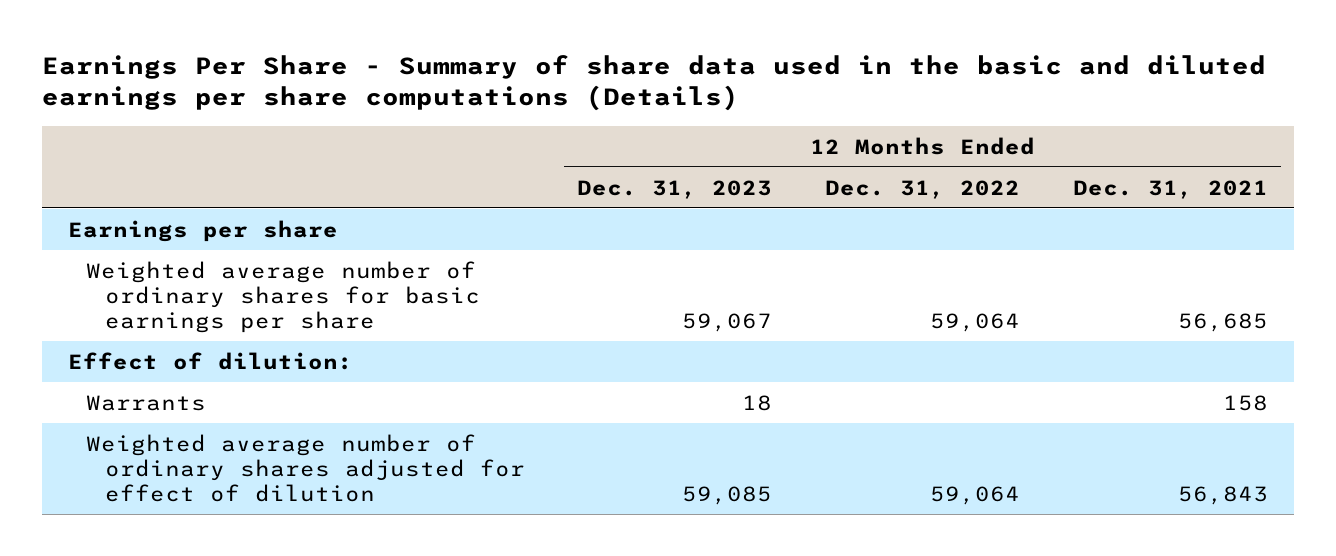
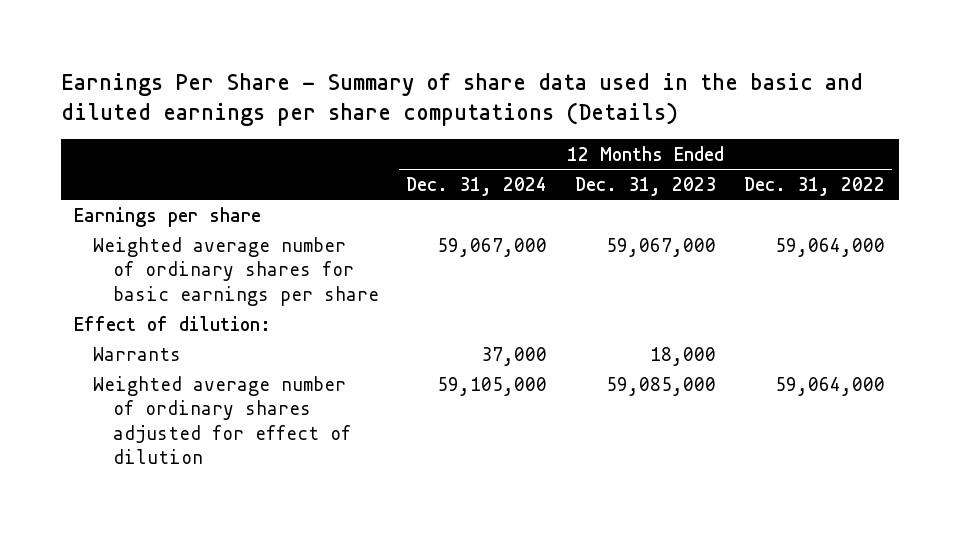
[1072,179,1268,199] Dec. 31, 2021 -> none
none -> [406,177,548,197] Dec. 31, 2024
[682,313,773,333] 59,067 -> [606,237,717,257] 59,067,000
[930,313,1021,333] 59,064 -> [774,237,885,257] 59,064,000
[742,394,773,411] 18 -> [650,346,717,366] 18,000
[682,486,773,506] 59,085 -> [606,376,717,396] 59,085,000
[930,486,1021,506] 59,064 -> [774,376,885,396] 59,064,000

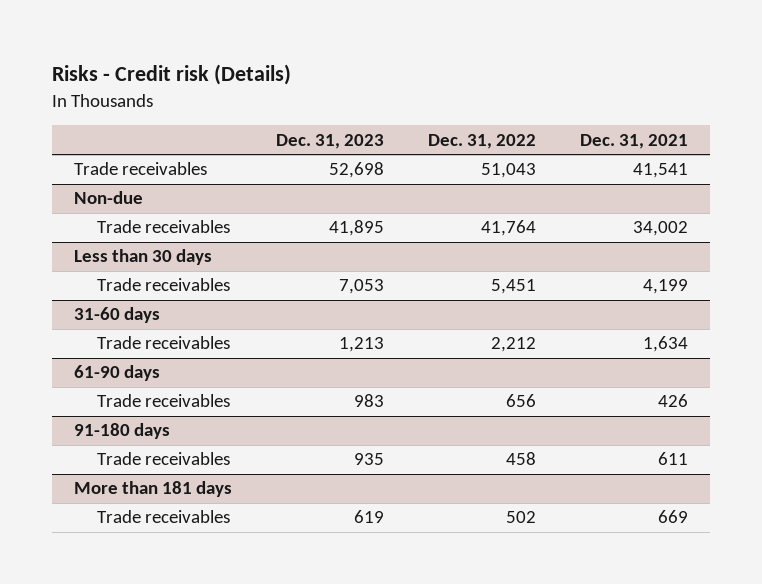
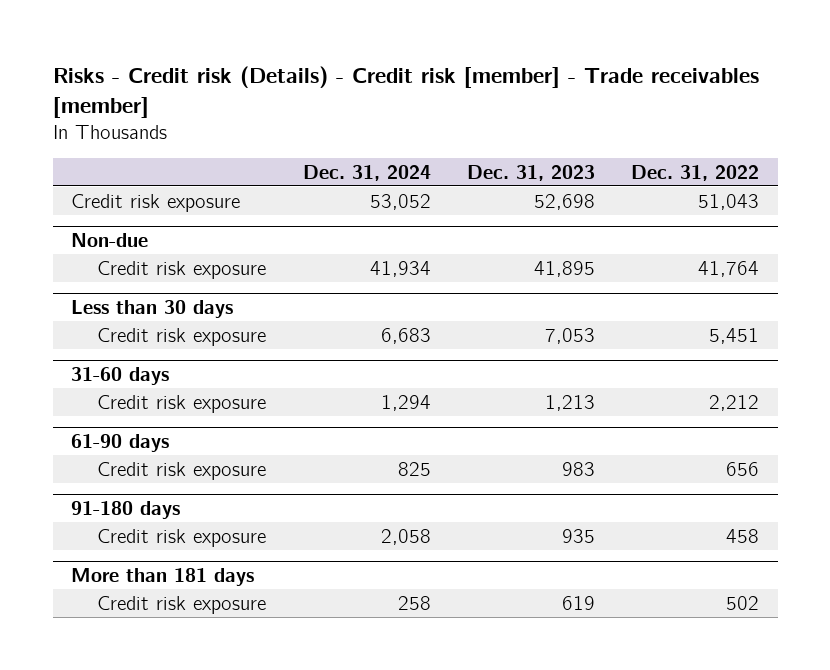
[52,64,292,86] Risks - Credit risk (Details) -> [52,65,759,118] Risks - Credit risk (Details) - Credit risk [member] - Trade receivables [member]
[579,133,688,149] Dec. 31, 2021 -> none
none -> [302,164,431,181] Dec. 31, 2024
[74,162,208,176] Trade receivables -> [70,193,240,212] Credit risk exposure
[97,220,231,234] Trade receivables -> [97,260,267,279] Credit risk exposure
[97,278,231,292] Trade receivables -> [97,327,267,346] Credit risk exposure
[97,336,231,350] Trade receivables -> [97,394,267,413] Credit risk exposure
[97,394,231,408] Trade receivables -> [97,461,267,480] Credit risk exposure
[97,452,231,466] Trade receivables -> [97,528,267,547] Credit risk exposure
[97,510,231,524] Trade receivables -> [97,595,267,614] Credit risk exposure

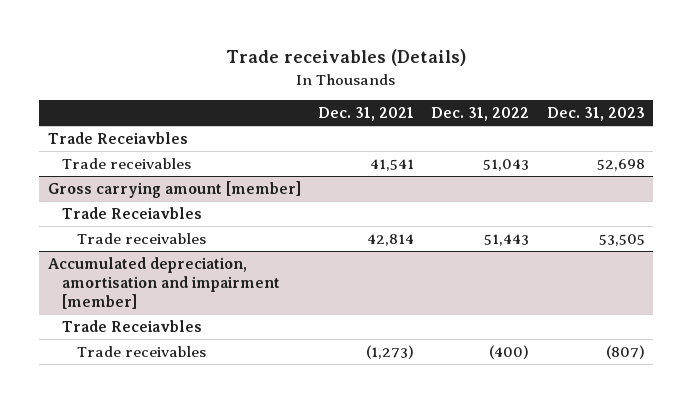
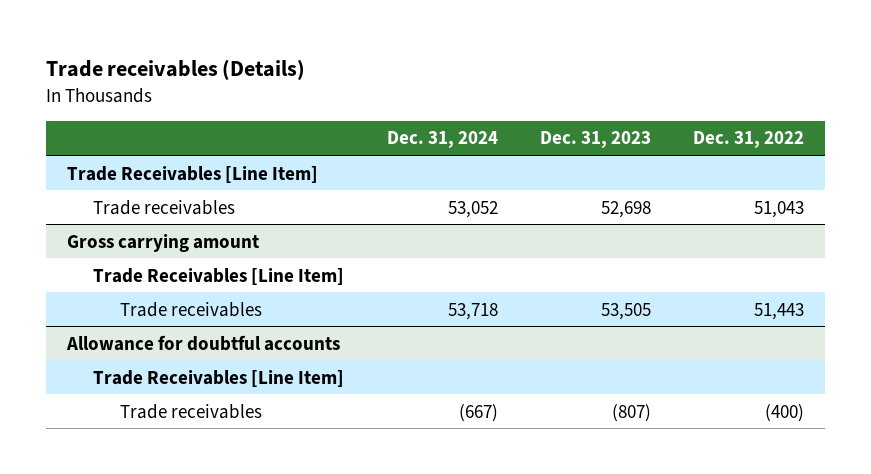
[317,107,414,122] Dec. 31, 2021 -> none
none -> [386,131,498,149] Dec. 31, 2024
[47,131,188,144] Trade Receiavbles -> none
none -> [66,165,318,183] Trade Receivables [Line Item]
[62,206,203,219] Trade Receiavbles -> none
[47,180,301,198] Gross carrying amount [member] -> [66,233,259,252] Gross carrying amount
none -> [93,267,345,285] Trade Receivables [Line Item]
[62,319,203,332] Trade Receiavbles -> none
[47,256,281,310] Accumulated depreciation, amortisation and impairment [member] -> [65,334,340,351] Allowance for doubtful accounts
none -> [93,369,345,387] Trade Receivables [Line Item]

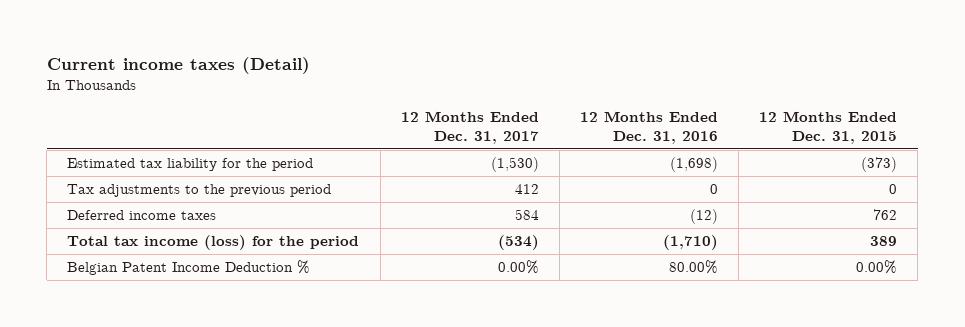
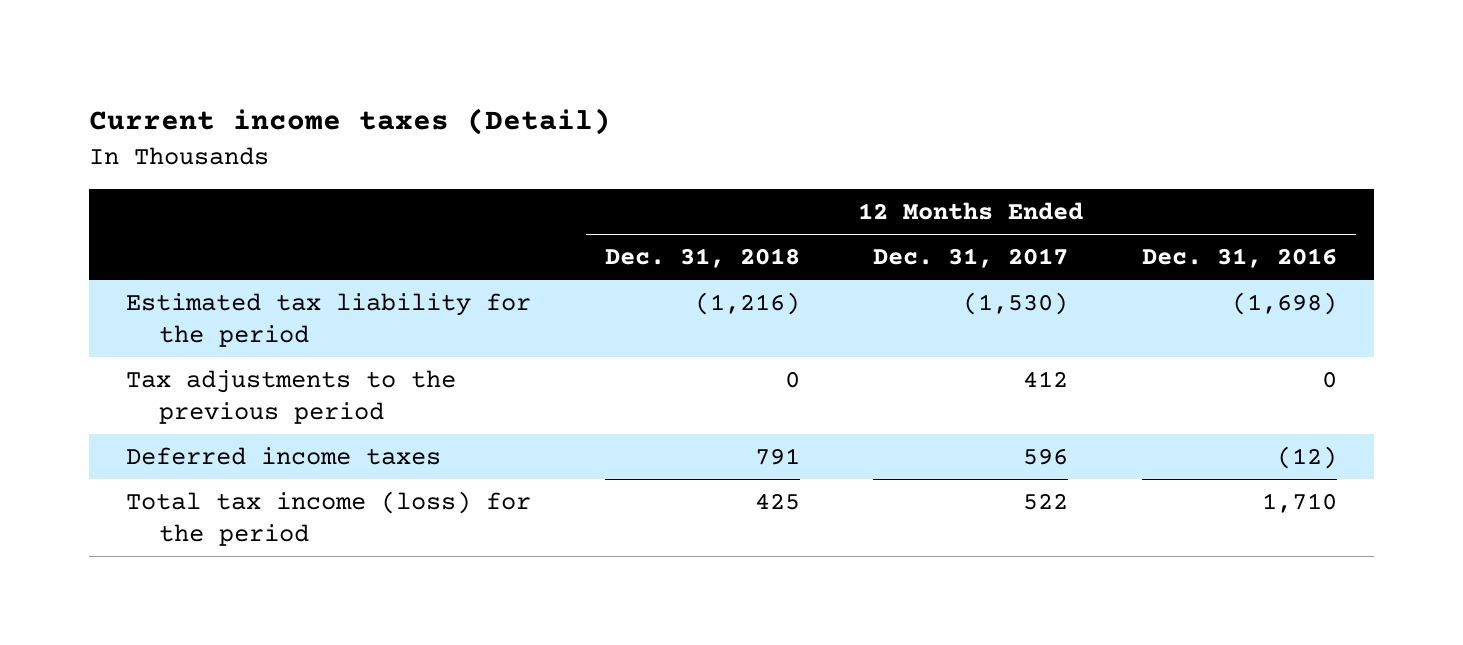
[759,111,898,144] 12 Months Ended Dec. 31, 2015 -> none
none -> [604,248,800,269] Dec. 31, 2018
[67,260,311,276] Belgian Patent Income Deduction % -> none
[514,209,539,221] 584 -> [1023,448,1069,466] 596
[497,235,539,251] (534) -> [1023,493,1069,511] 522
[663,235,719,251] (1,710) -> [1262,493,1338,514] 1,710

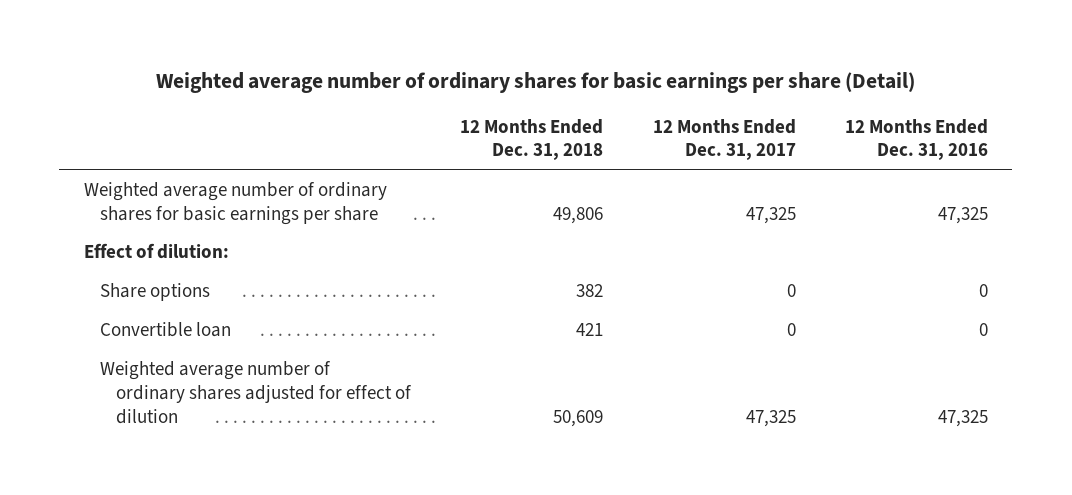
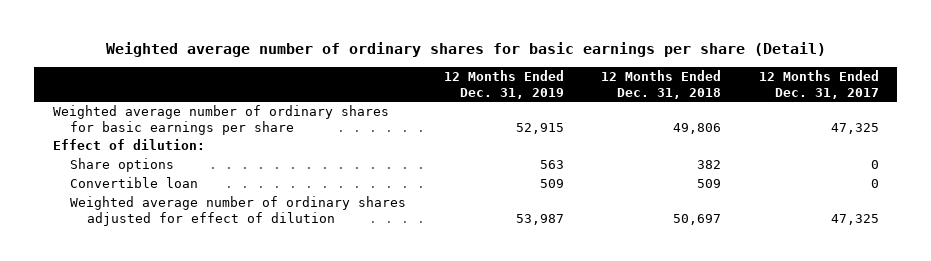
[844,118,988,161] 12 Months Ended Dec. 31, 2016 -> none
none -> [443,70,564,99] 12 Months Ended Dec. 31, 2019
[576,323,604,337] 421 -> [697,179,722,189] 509
[553,409,604,427] 50,609 -> [673,213,722,225] 50,697

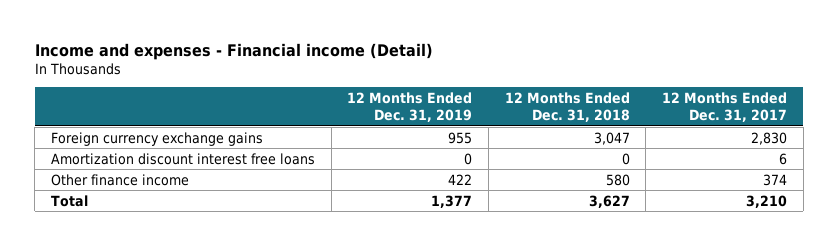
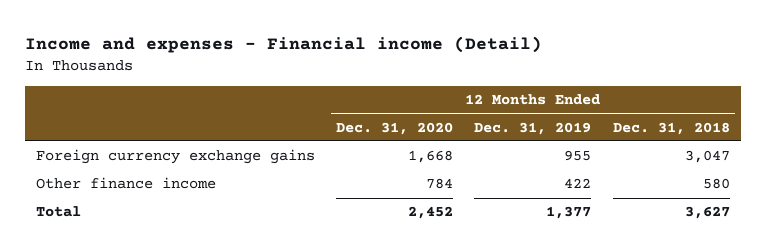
[662,91,788,122] 12 Months Ended Dec. 31, 2017 -> none
none -> [336,121,454,135] Dec. 31, 2020
[51,152,316,165] Amortization discount interest free loans -> none

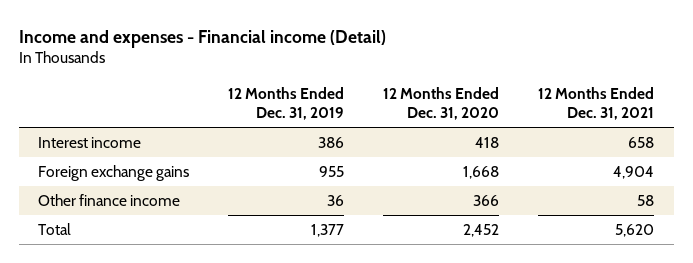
[612,121,730,135] Dec. 31, 2018 -> none
none -> [538,86,655,121] 12 Months Ended Dec. 31, 2021
none -> [38,137,142,149] Interest income
[35,149,315,165] Foreign currency exchange gains -> [38,165,190,182] Foreign exchange gains
[426,178,454,190] 784 -> [473,195,500,207] 366
[564,178,592,189] 422 -> [327,195,345,207] 36

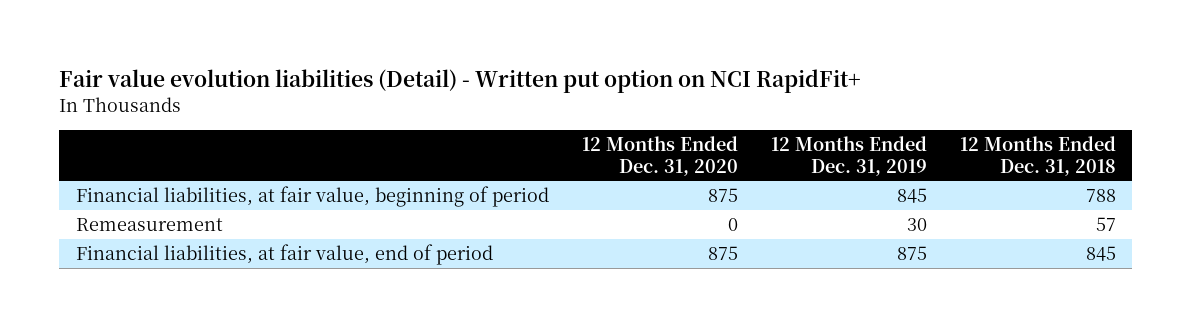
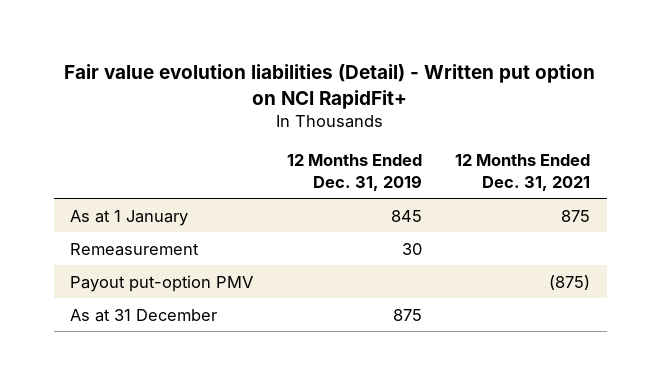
[581,135,738,176] 12 Months Ended Dec. 31, 2020 -> none
[959,135,1116,176] 12 Months Ended Dec. 31, 2018 -> none
none -> [455,154,591,191] 12 Months Ended Dec. 31, 2021
[75,185,549,207] Financial liabilities, at fair value, beginning of period -> [70,209,189,226] As at 1 January
none -> [70,274,254,292] Payout put-option PMV
[75,243,493,265] Financial liabilities, at fair value, end of period -> [70,308,218,322] As at 31 December

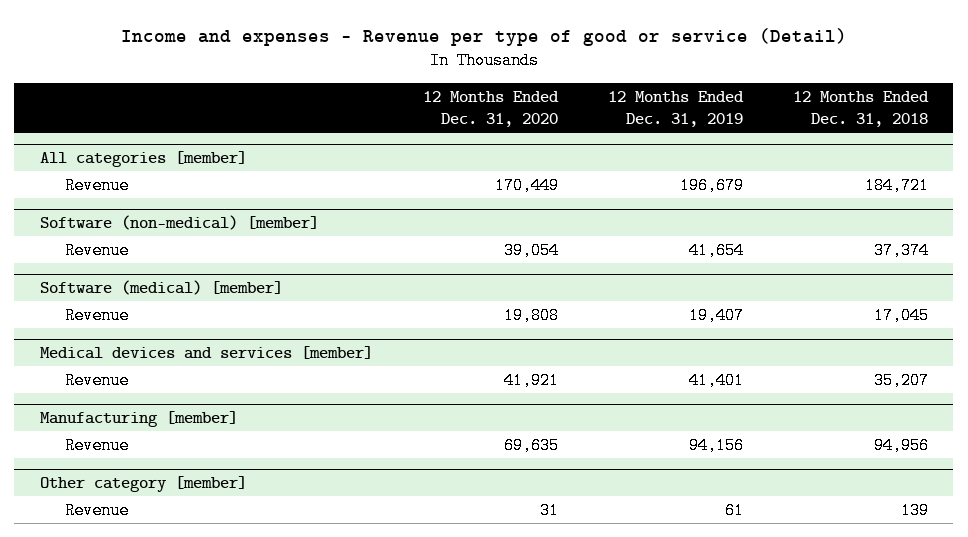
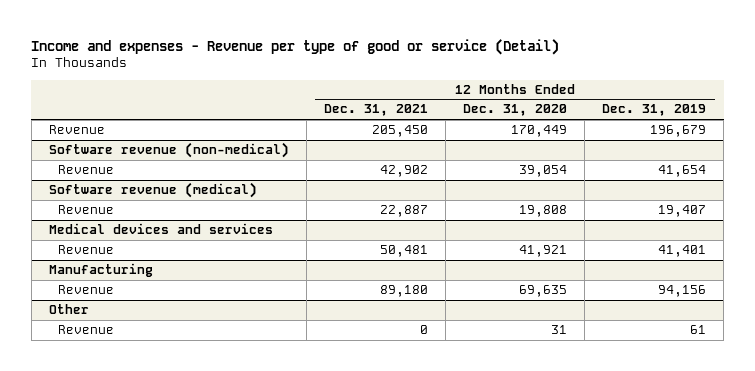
[793,90,930,127] 12 Months Ended Dec. 31, 2018 -> none
none -> [324,104,429,117] Dec. 31, 2021
[39,151,247,168] All categories [member] -> none
[39,215,319,231] Software (non-medical) [member] -> [48,142,289,159] Software revenue (non-medical)
[39,280,283,296] Software (medical) [member] -> [48,182,257,199] Software revenue (medical)
[39,346,373,360] Medical devices and services [member] -> [48,223,273,235] Medical devices and services
[39,411,238,428] Manufacturing [member] -> [48,263,153,278] Manufacturing
[39,476,247,493] Other category [member] -> [48,304,89,315] Other

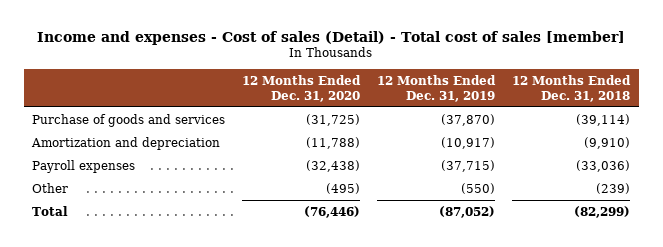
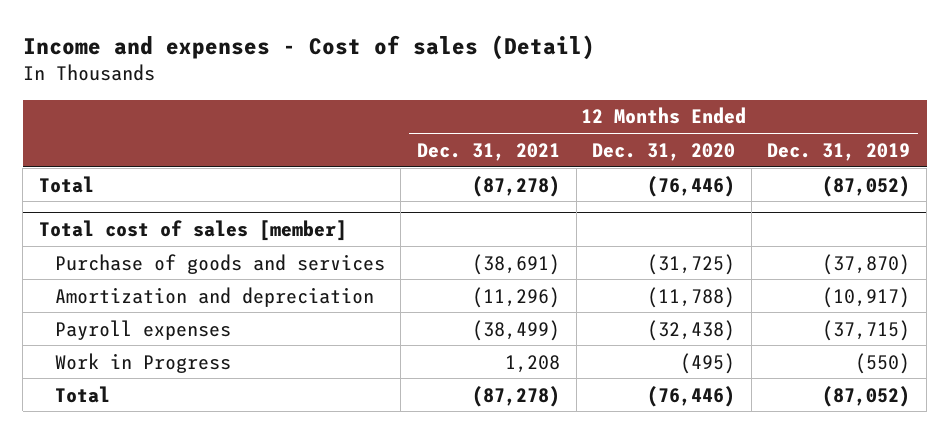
[37,30,626,45] Income and expenses - Cost of sales (Detail) - Total cost of sales [member] -> [22,34,595,60] Income and expenses - Cost of sales (Detail)
[512,74,632,102] 12 Months Ended Dec. 31, 2018 -> none
none -> [416,142,560,161] Dec. 31, 2021
none -> [39,175,95,193] Total
none -> [39,220,348,242] Total cost of sales [member]
[32,182,69,193] Other -> [54,352,231,373] Work in Progress

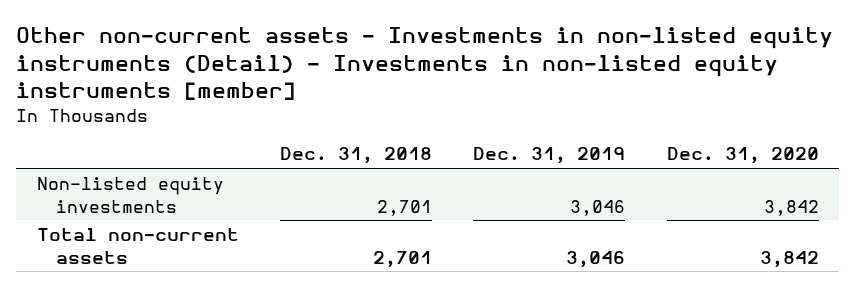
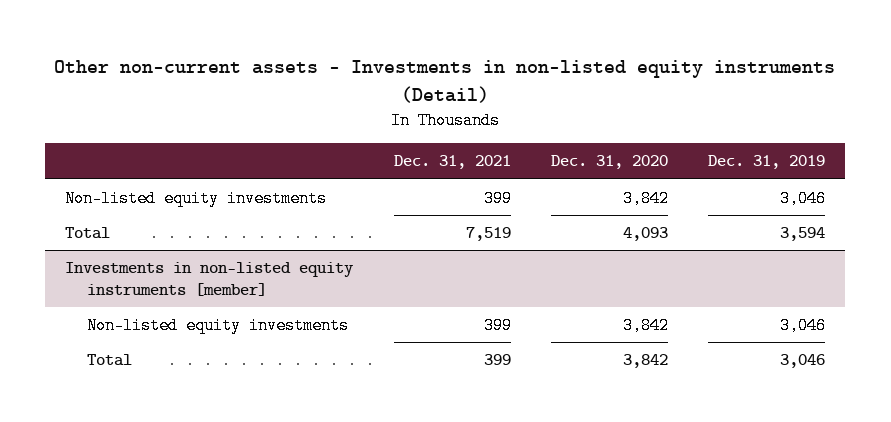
[15,27,833,101] Other non-current assets - Investments in non-listed equity instruments (Detail) - Investments in non-listed equity instruments [member] -> [54,60,836,104] Other non-current assets - Investments in non-listed equity instruments (Detail)
[279,147,432,165] Dec. 31, 2018 -> none
none -> [393,155,511,170] Dec. 31, 2021
[36,228,239,264] Total non-current assets -> [65,227,111,240] Total
[566,250,626,268] 3,046 -> [780,227,826,242] 3,594
[759,250,819,268] 3,842 -> [622,227,668,242] 4,093
none -> [65,262,355,296] Investments in non-listed equity instruments [member]
none -> [87,317,350,335] Non-listed equity investments
none -> [87,354,133,367] Total

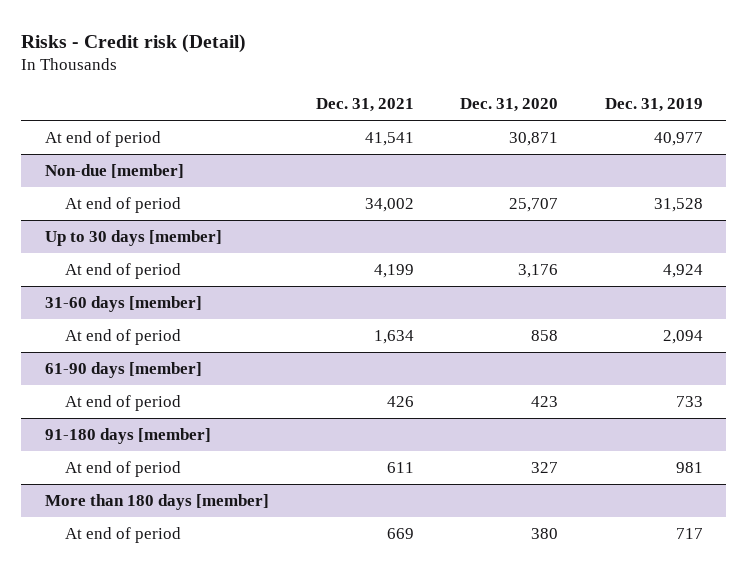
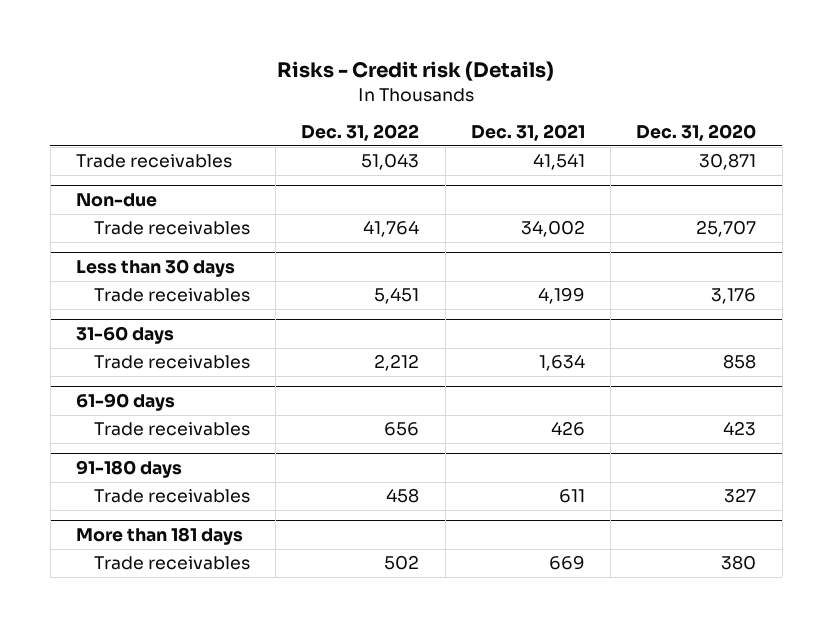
[21,33,247,53] Risks - Credit risk (Detail) -> [277,61,555,82] Risks - Credit risk (Details)
[605,98,704,113] Dec. 31, 2019 -> none
none -> [301,124,420,142] Dec. 31, 2022
[44,131,161,148] At end of period -> [76,154,233,169] Trade receivables
[44,164,184,179] Non-due [member] -> [76,192,158,207] Non-due
[65,197,182,214] At end of period -> [93,221,250,236] Trade receivables
[44,230,222,247] Up to 30 days [member] -> [76,258,236,277] Less than 30 days
[65,263,182,280] At end of period -> [93,288,250,303] Trade receivables
[44,296,202,313] 31-60 days [member] -> [76,325,175,344] 31-60 days
[65,329,182,346] At end of period -> [93,355,250,370] Trade receivables
[44,362,202,379] 61-90 days [member] -> [76,392,176,411] 61-90 days
[65,395,182,412] At end of period -> [93,422,250,437] Trade receivables
[44,428,211,445] 91-180 days [member] -> [76,459,183,478] 91-180 days
[65,461,182,478] At end of period -> [93,489,250,504] Trade receivables
[44,494,269,511] More than 180 days [member] -> [76,526,244,545] More than 181 days
[65,527,182,544] At end of period -> [93,556,250,571] Trade receivables

